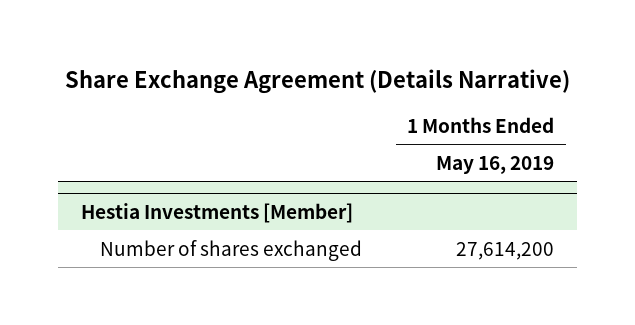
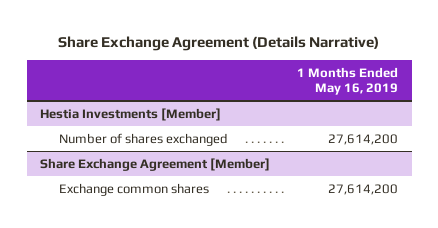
none -> [40,157,271,171] Share Exchange Agreement [Member]
none -> [59,182,210,196] Exchange common shares

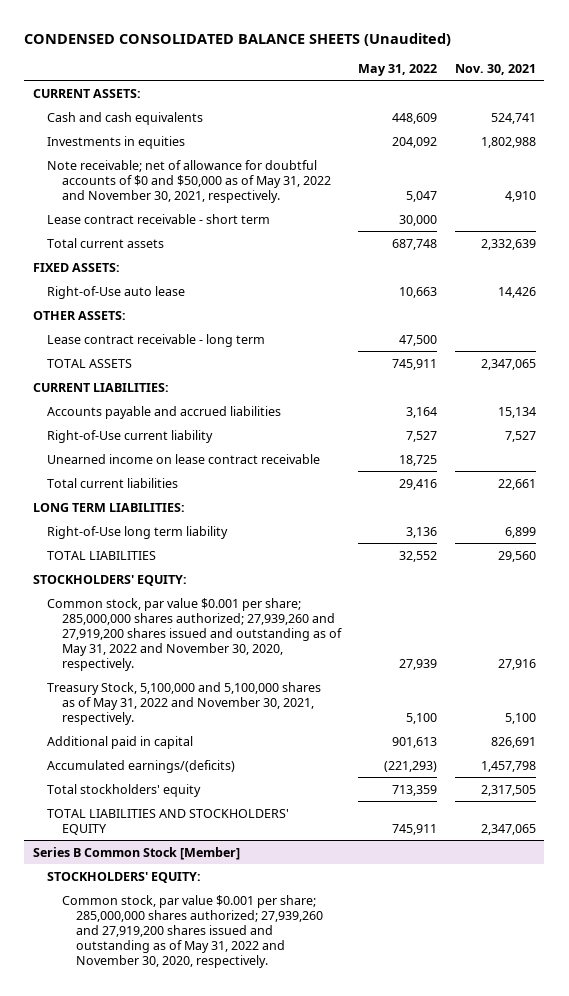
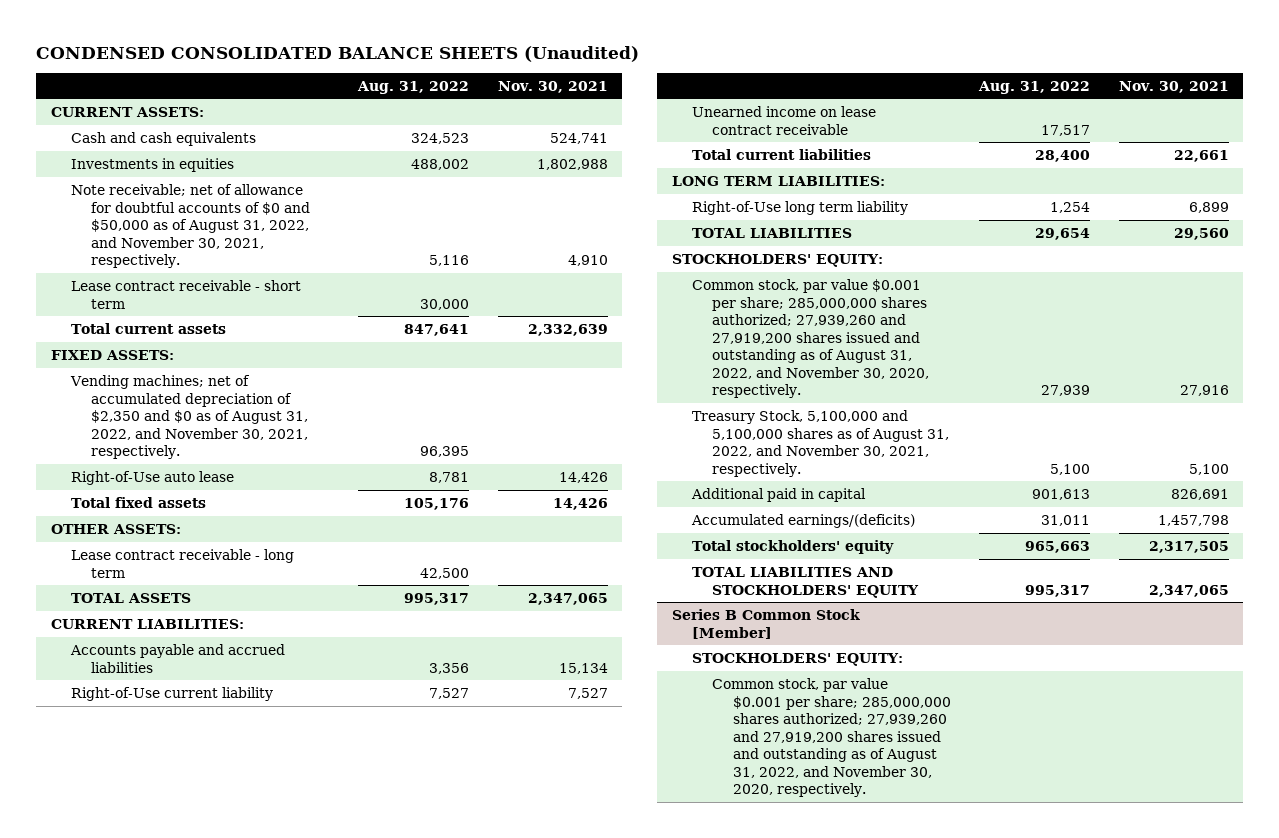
[358,63,438,76] May 31, 2022 -> none
none -> [357,80,470,94] Aug. 31, 2022
[47,159,331,203] Note receivable; net of allowance for doubtful accounts of $0 and $50,000 as of May 31, 2022 and November 30, 2021, respectively. -> [71,184,311,269] Note receivable; net of allowance for doubtful accounts of $0 and $50,000 as of August 31, 2022, and November 30, 2021, respectively.
none -> [70,375,309,460] Vending machines; net of accumulated depreciation of $2,350 and $0 as of August 31, 2022, and November 30, 2021, respectively.
none -> [71,497,207,509] Total fixed assets
[47,597,342,671] Common stock, par value $0.001 per share; 285,000,000 shares authorized; 27,939,260 and 27,919,200 shares issued and outstanding as of May 31, 2022 and November 30, 2020, respectively. -> [692,279,930,399] Common stock, par value $0.001 per share; 285,000,000 shares authorized; 27,939,260 and 27,919,200 shares issued and outstanding as of August 31, 2022, and November 30, 2020, respectively.
[47,681,322,725] Treasury Stock, 5,100,000 and 5,100,000 shares as of May 31, 2022 and November 30, 2021, respectively. -> [692,410,950,477] Treasury Stock, 5,100,000 and 5,100,000 shares as of August 31, 2022, and November 30, 2021, respectively.
[61,894,324,968] Common stock, par value $0.001 per share; 285,000,000 shares authorized; 27,939,260 and 27,919,200 shares issued and outstanding as of May 31, 2022 and November 30, 2020, respectively. -> [712,678,951,798] Common stock, par value $0.001 per share; 285,000,000 shares authorized; 27,939,260 and 27,919,200 shares issued and outstanding as of August 31, 2022, and November 30, 2020, respectively.

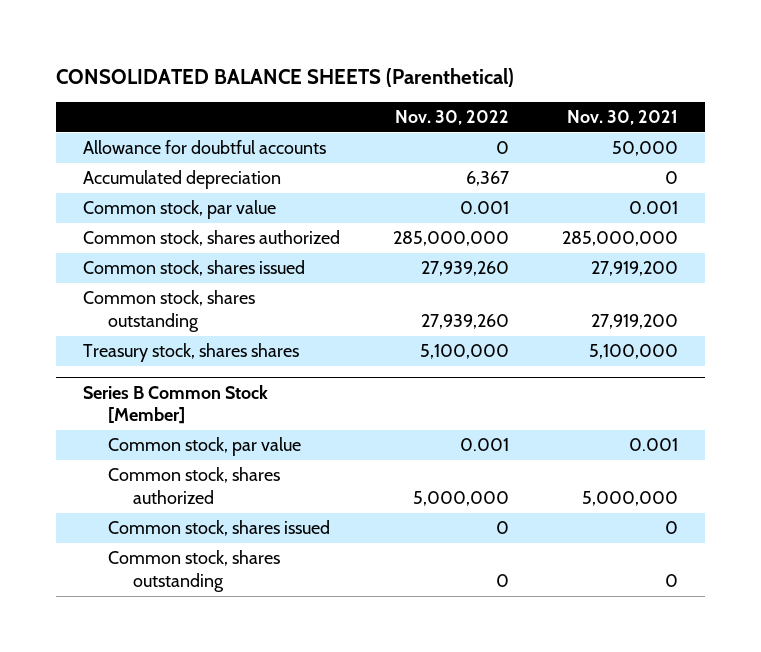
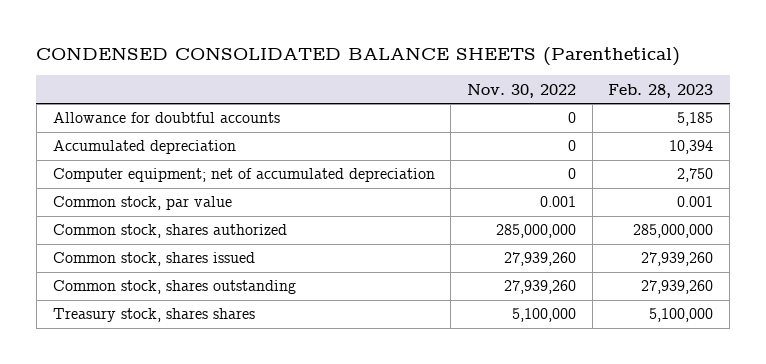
[56,67,515,87] CONSOLIDATED BALANCE SHEETS (Parenthetical) -> [36,47,681,67] CONDENSED CONSOLIDATED BALANCE SHEETS (Parenthetical)
[566,109,678,125] Nov. 30, 2021 -> none
none -> [608,83,714,98] Feb. 28, 2023
[465,171,509,187] 6,367 -> [568,140,577,152] 0
none -> [52,168,435,183] Computer equipment; net of accumulated depreciation
[82,384,268,425] Series B Common Stock [Member] -> none
[108,437,302,457] Common stock, par value -> none
[108,467,281,505] Common stock, shares authorized -> none
[108,520,331,537] Common stock, shares issued -> none
[108,550,281,593] Common stock, shares outstanding -> none

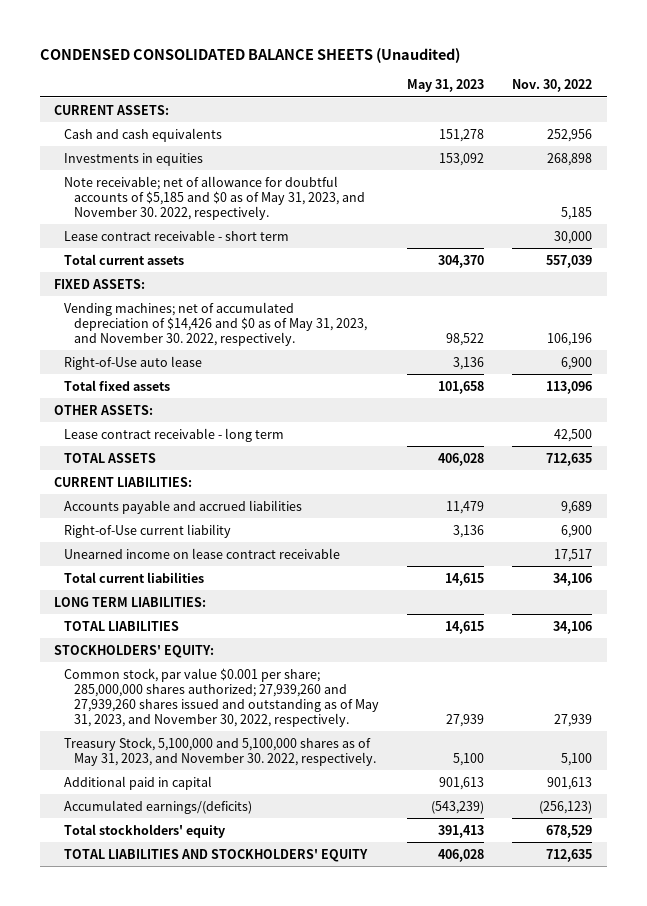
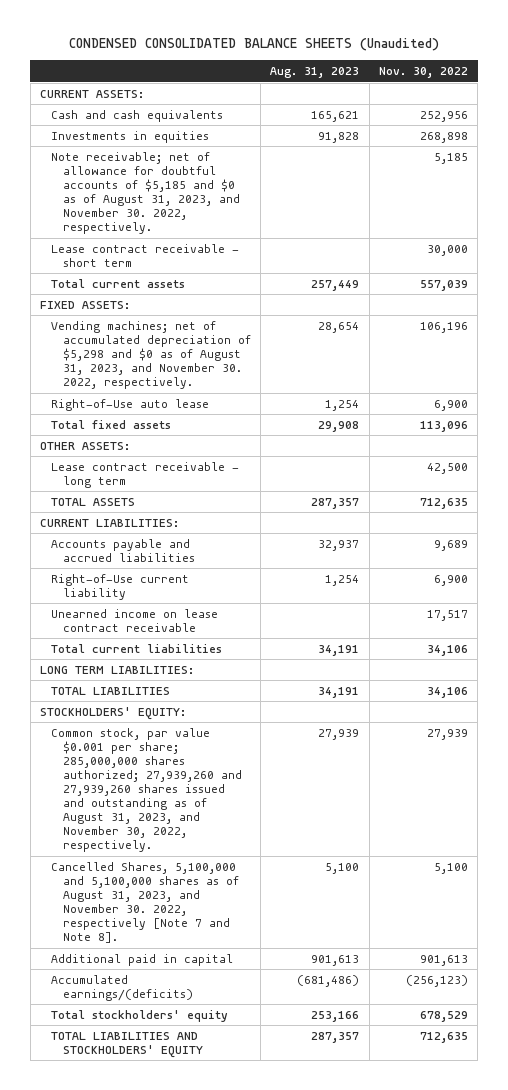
[407,79,485,93] May 31, 2023 -> none
none -> [270,66,360,78] Aug. 31, 2023
[64,175,365,220] Note receivable; net of allowance for doubtful accounts of $5,185 and $0 as of May 31, 2023, and November 30. 2022, respectively. -> [51,151,240,235] Note receivable; net of allowance for doubtful accounts of $5,185 and $0 as of August 31, 2023, and November 30. 2022, respectively.
[64,301,367,346] Vending machines; net of accumulated depreciation of $14,426 and $0 as of May 31, 2023, and November 30. 2022, respectively. -> [51,320,251,390] Vending machines; net of accumulated depreciation of $5,298 and $0 as of August 31, 2023, and November 30. 2022, respectively.
[64,667,379,727] Common stock, par value $0.001 per share; 285,000,000 shares authorized; 27,939,260 and 27,939,260 shares issued and outstanding as of May 31, 2023, and November 30, 2022, respectively. -> [51,727,242,853] Common stock, par value $0.001 per share; 285,000,000 shares authorized; 27,939,260 and 27,939,260 shares issued and outstanding as of August 31, 2023, and November 30, 2022, respectively.
[64,736,376,766] Treasury Stock, 5,100,000 and 5,100,000 shares as of May 31, 2023, and November 30. 2022, respectively. -> [51,861,239,944] Cancelled Shares, 5,100,000 and 5,100,000 shares as of August 31, 2023, and November 30. 2022, respectively [Note 7 and Note 8].

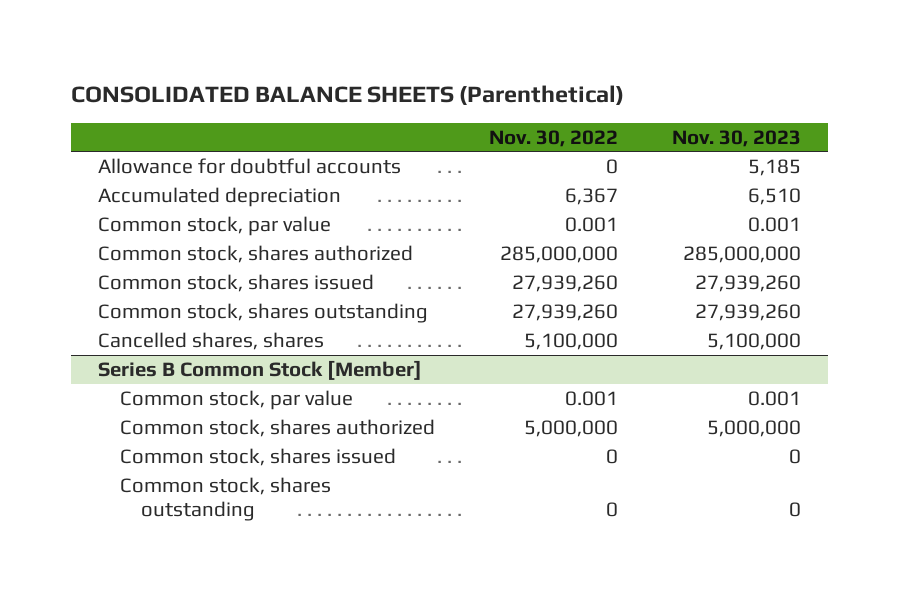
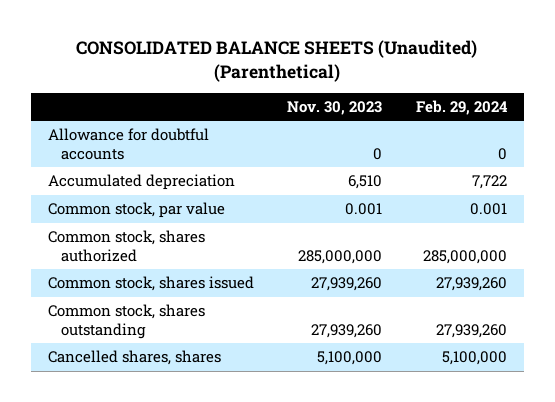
[70,85,624,106] CONSOLIDATED BALANCE SHEETS (Parenthetical) -> [76,40,478,82] CONSOLIDATED BALANCE SHEETS (Unaudited) (Parenthetical)
[488,129,618,147] Nov. 30, 2022 -> none
none -> [415,99,508,115] Feb. 29, 2024
[747,158,801,176] 5,185 -> [373,147,383,160] 0
[97,359,422,380] Series B Common Stock [Member] -> none
[119,389,353,410] Common stock, par value -> none
[119,418,435,437] Common stock, shares authorized -> none
[119,447,396,466] Common stock, shares issued -> none
[119,476,331,521] Common stock, shares outstanding -> none

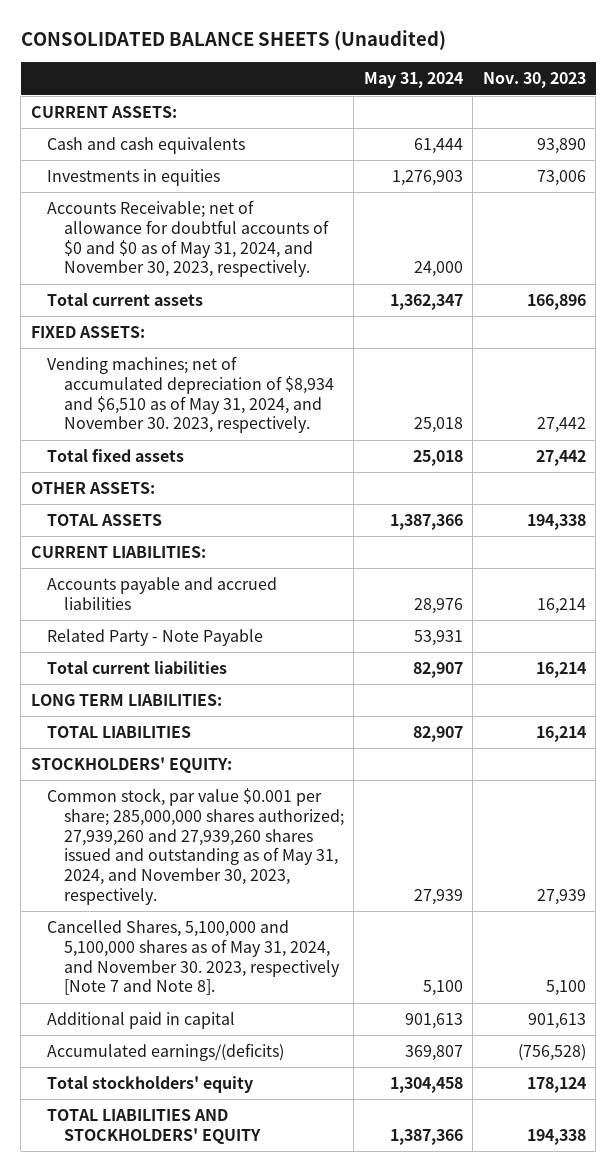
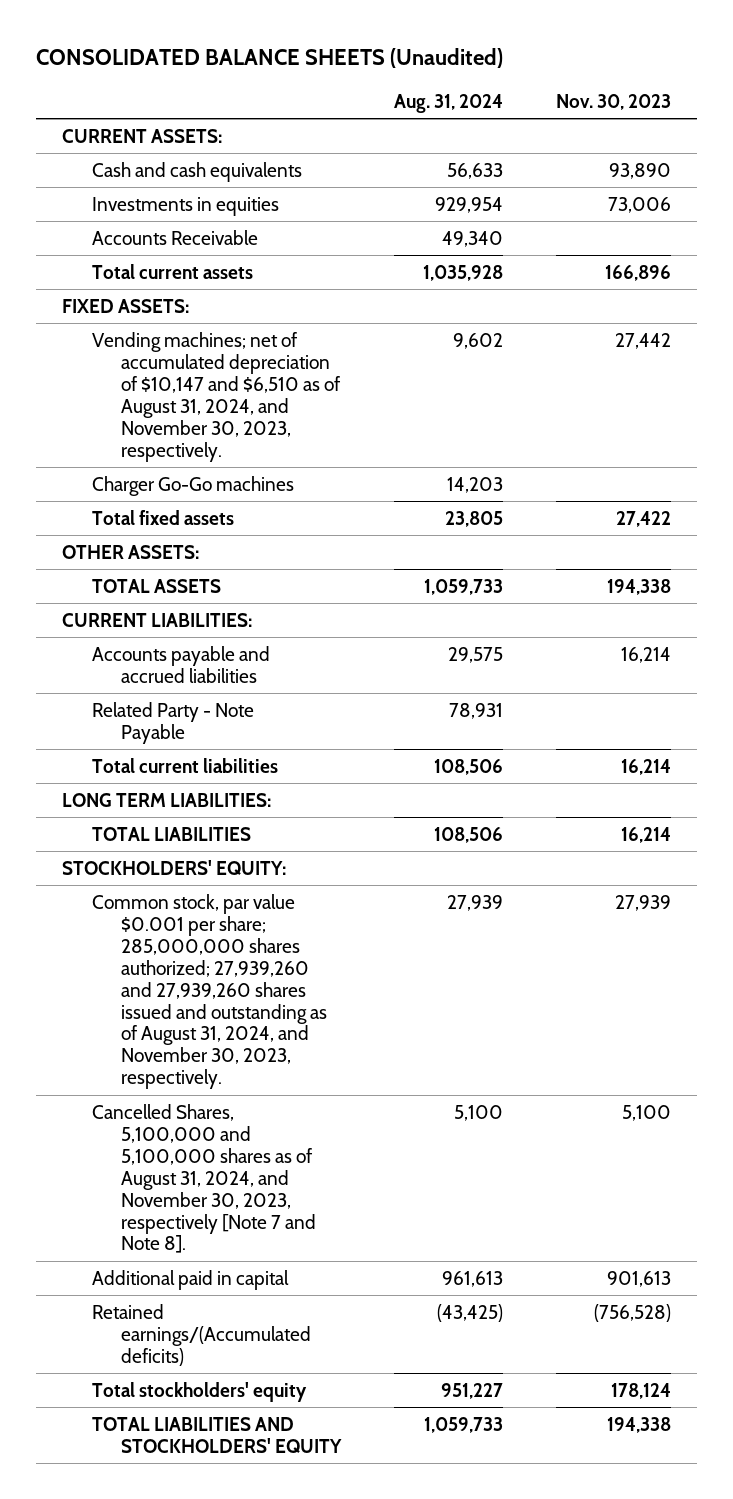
[363,72,463,89] May 31, 2024 -> none
none -> [394,93,504,113] Aug. 31, 2024
[47,200,329,278] Accounts Receivable; net of allowance for doubtful accounts of $0 and $0 as of May 31, 2024, and November 30, 2023, respectively. -> [91,229,258,245] Accounts Receivable
[47,356,334,434] Vending machines; net of accumulated depreciation of $8,934 and $6,510 as of May 31, 2024, and November 30. 2023, respectively. -> [91,331,342,462] Vending machines; net of accumulated depreciation of $10,147 and $6,510 as of August 31, 2024, and November 30, 2023, respectively.
none -> [91,475,294,496] Charger Go-Go machines
[535,450,586,467] 27,442 -> [615,510,671,527] 27,422
[47,788,344,905] Common stock, par value $0.001 per share; 285,000,000 shares authorized; 27,939,260 and 27,939,260 shares issued and outstanding as of May 31, 2024, and November 30, 2023, respectively. -> [91,893,328,1090] Common stock, par value $0.001 per share; 285,000,000 shares authorized; 27,939,260 and 27,939,260 shares issued and outstanding as of August 31, 2024, and November 30, 2023, respectively.
[47,920,340,996] Cancelled Shares, 5,100,000 and 5,100,000 shares as of May 31, 2024, and November 30. 2023, respectively [Note 7 and Note 8]. -> [91,1103,317,1254] Cancelled Shares, 5,100,000 and 5,100,000 shares as of August 31, 2024, and November 30, 2023, respectively [Note 7 and Note 8].
[47,1043,285,1062] Accumulated earnings/(deficits) -> [91,1303,312,1366] Retained earnings/(Accumulated deficits)

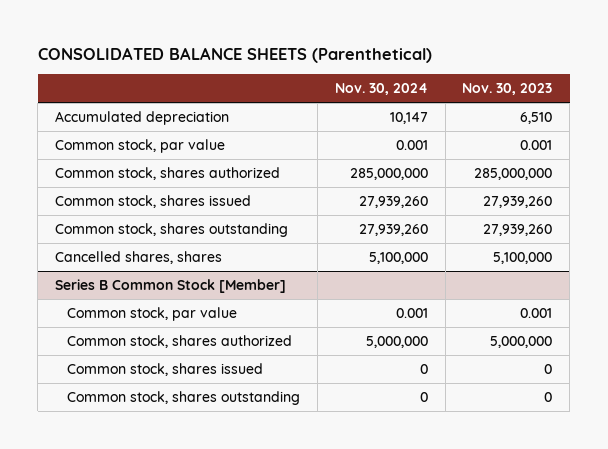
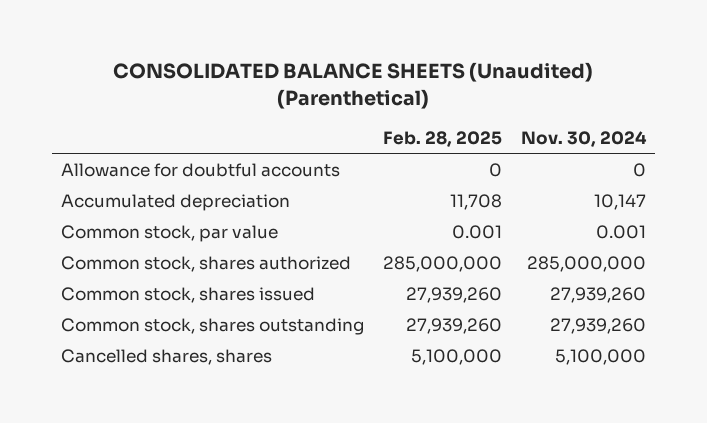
[37,46,432,63] CONSOLIDATED BALANCE SHEETS (Parenthetical) -> [113,62,594,109] CONSOLIDATED BALANCE SHEETS (Unaudited) (Parenthetical)
[462,83,553,96] Nov. 30, 2023 -> none
none -> [382,130,502,147] Feb. 28, 2025
none -> [60,162,340,177] Allowance for doubtful accounts
[55,279,287,294] Series B Common Stock [Member] -> none
[67,307,238,322] Common stock, par value -> none
[67,335,293,349] Common stock, shares authorized -> none
[67,363,264,377] Common stock, shares issued -> none
[67,391,301,406] Common stock, shares outstanding -> none

